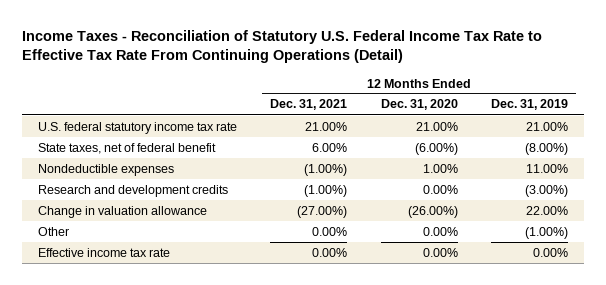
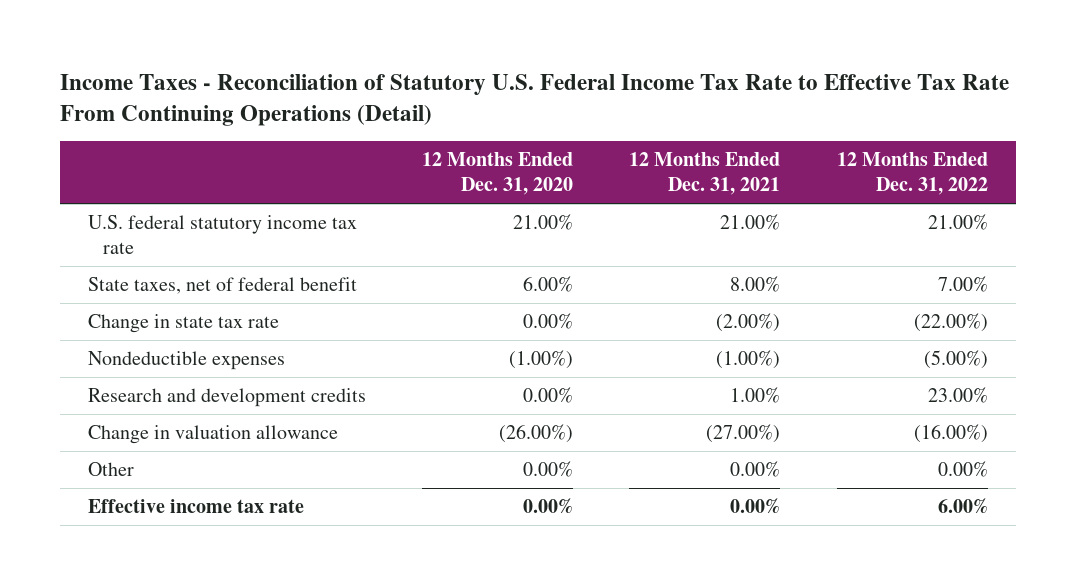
[490,99,568,111] Dec. 31, 2019 -> none
none -> [836,152,988,196] 12 Months Ended Dec. 31, 2022
[312,142,348,152] 6.00% -> [730,276,781,293] 8.00%
[414,142,458,155] (6.00%) -> [523,276,574,293] 6.00%
none -> [87,314,279,334] Change in state tax rate
[422,163,458,173] 1.00% -> [509,350,574,370] (1.00%)
[304,184,348,197] (1.00%) -> [730,387,781,404] 1.00%

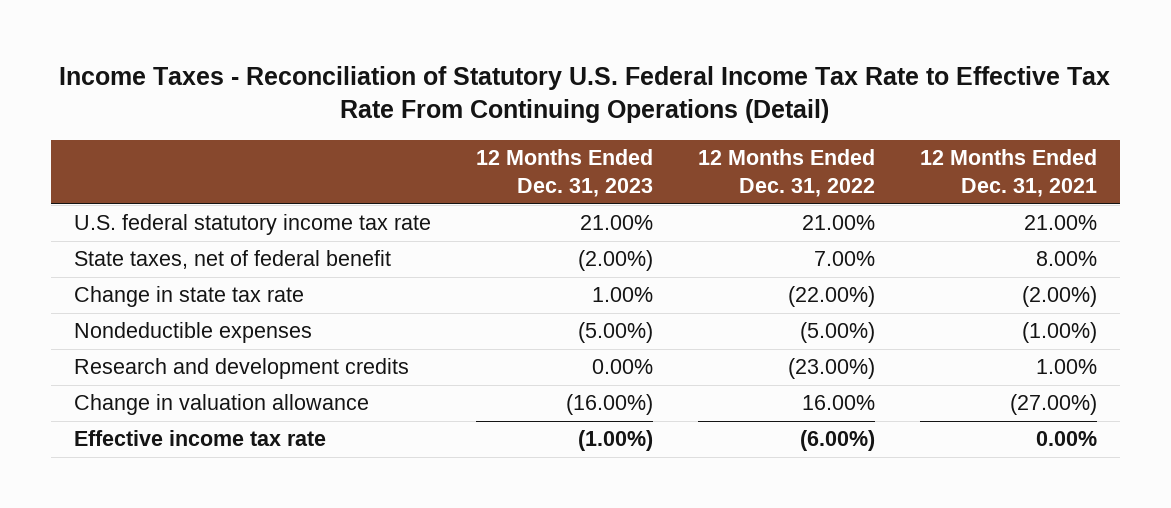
[422,152,574,196] 12 Months Ended Dec. 31, 2020 -> none
none -> [475,149,653,198] 12 Months Ended Dec. 31, 2023
[87,462,134,477] Other -> none
[927,387,988,404] 23.00% -> [787,358,875,380] (23.00%)
[913,424,988,444] (16.00%) -> [801,395,875,411] 16.00%
[937,498,988,515] 6.00% -> [799,430,875,452] (6.00%)

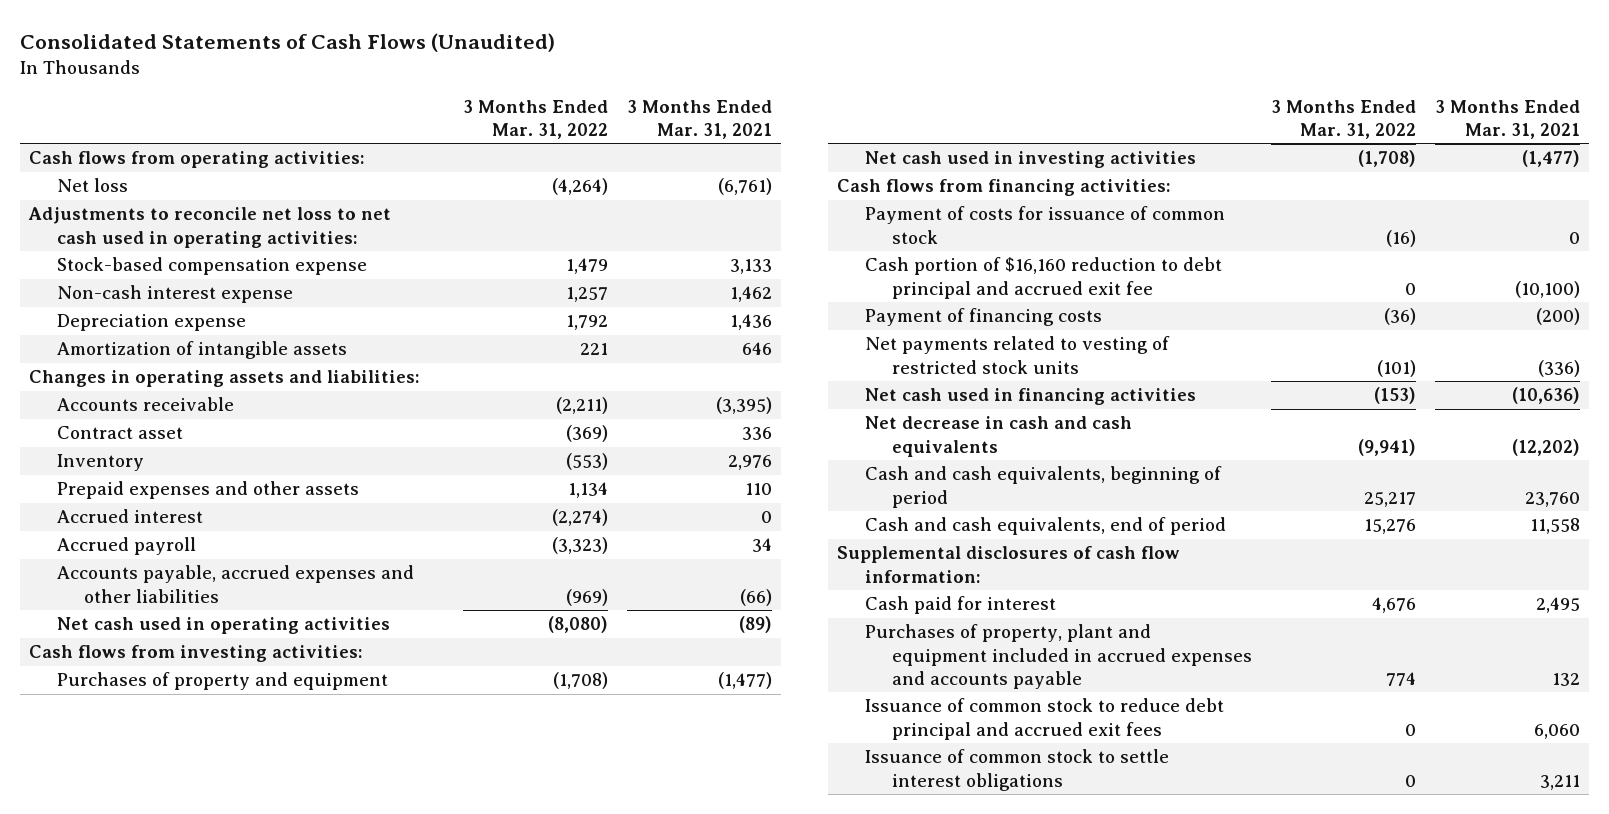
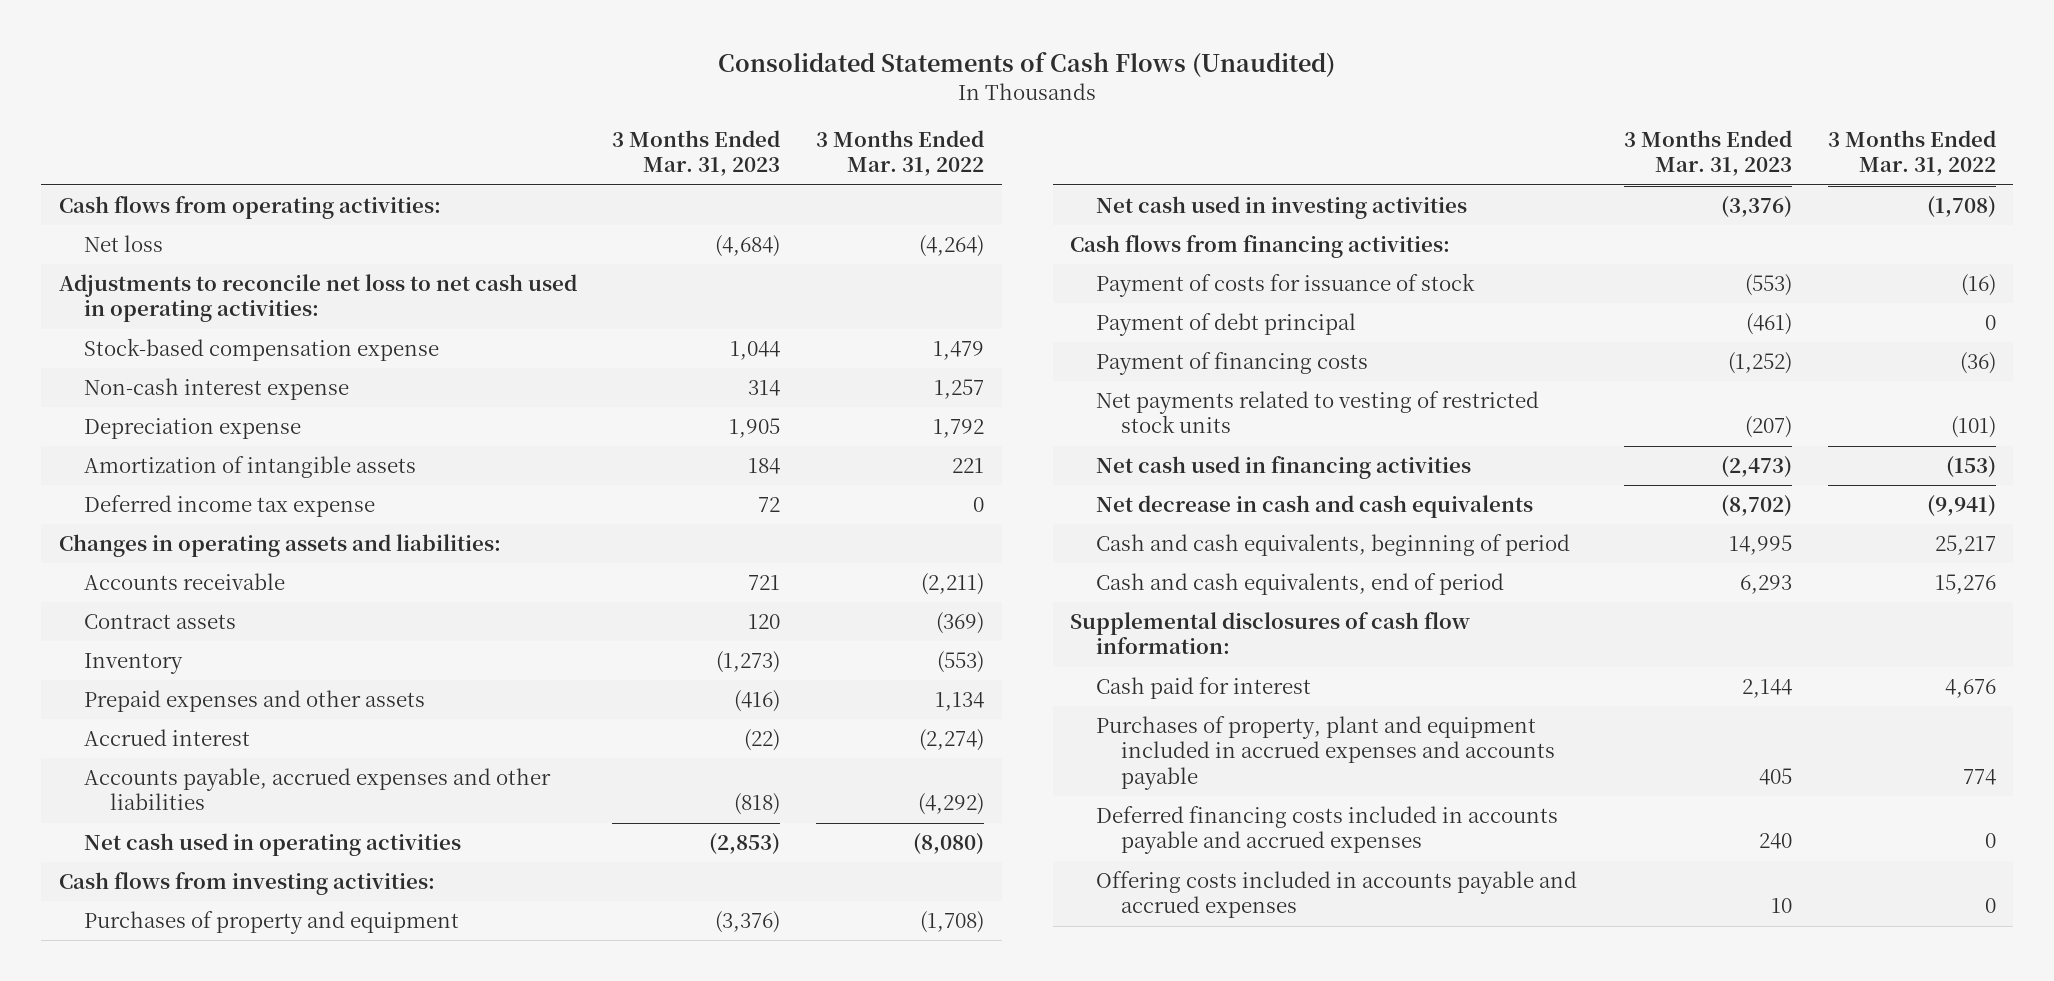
[626,99,772,139] 3 Months Ended Mar. 31, 2021 -> none
none -> [612,130,781,177] 3 Months Ended Mar. 31, 2023
none -> [84,495,376,518] Deferred income tax expense
[56,426,183,440] Contract asset -> [84,614,237,630] Contract assets
[56,537,196,556] Accrued payroll -> none
[566,588,609,606] (969) -> [917,793,984,816] (4,292)
[864,257,1222,299] Cash portion of $16,160 reduction to debt principal and accrued exit fee -> none
[864,206,1225,244] Payment of costs for issuance of common stock -> [1095,273,1475,298] Payment of costs for issuance of stock
none -> [1095,313,1356,337] Payment of debt principal
[864,698,1224,740] Issuance of common stock to reduce debt principal and accrued exit fees -> none
[864,749,1169,791] Issuance of common stock to settle interest obligations -> none
none -> [1095,806,1558,855] Deferred financing costs included in accounts payable and accrued expenses
none -> [1095,871,1577,919] Offering costs included in accounts payable and accrued expenses

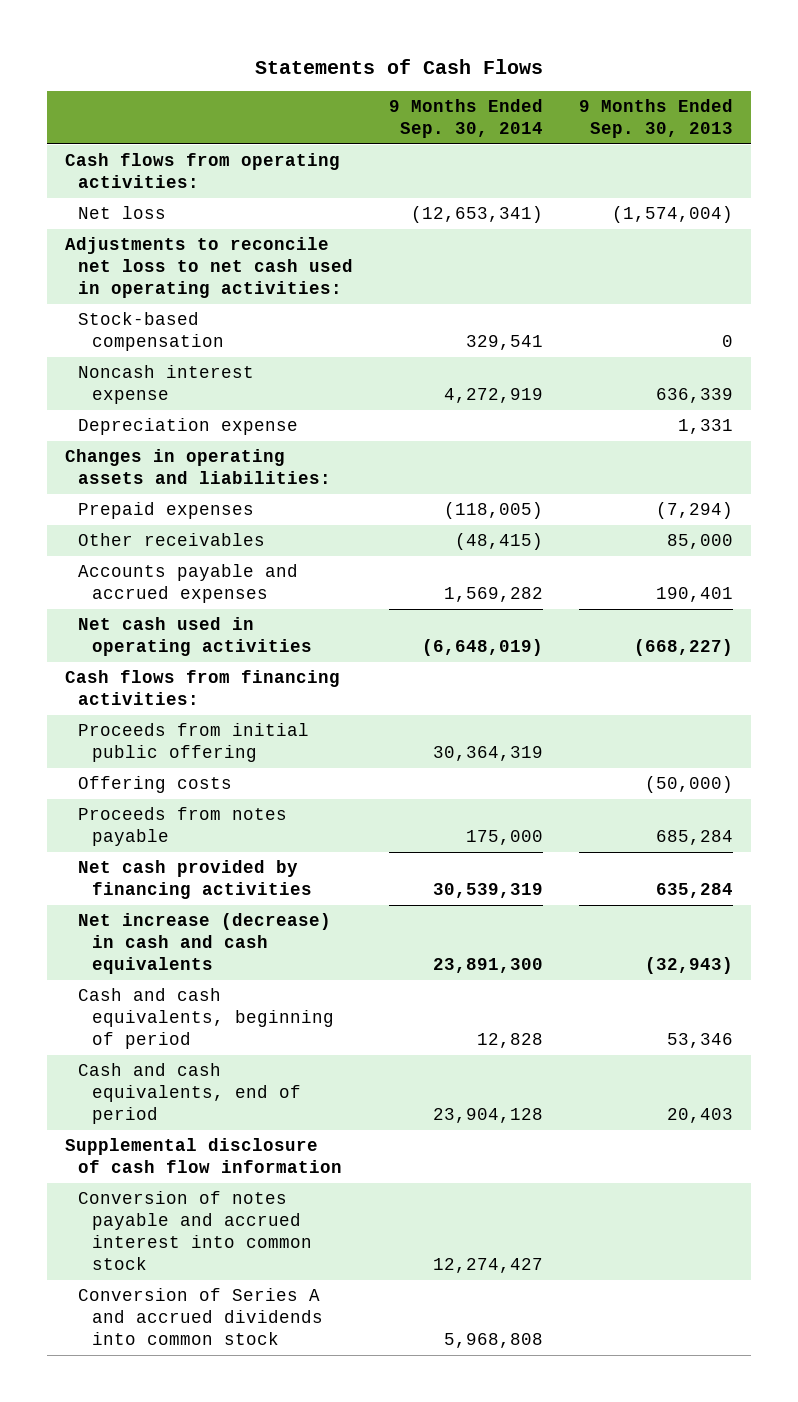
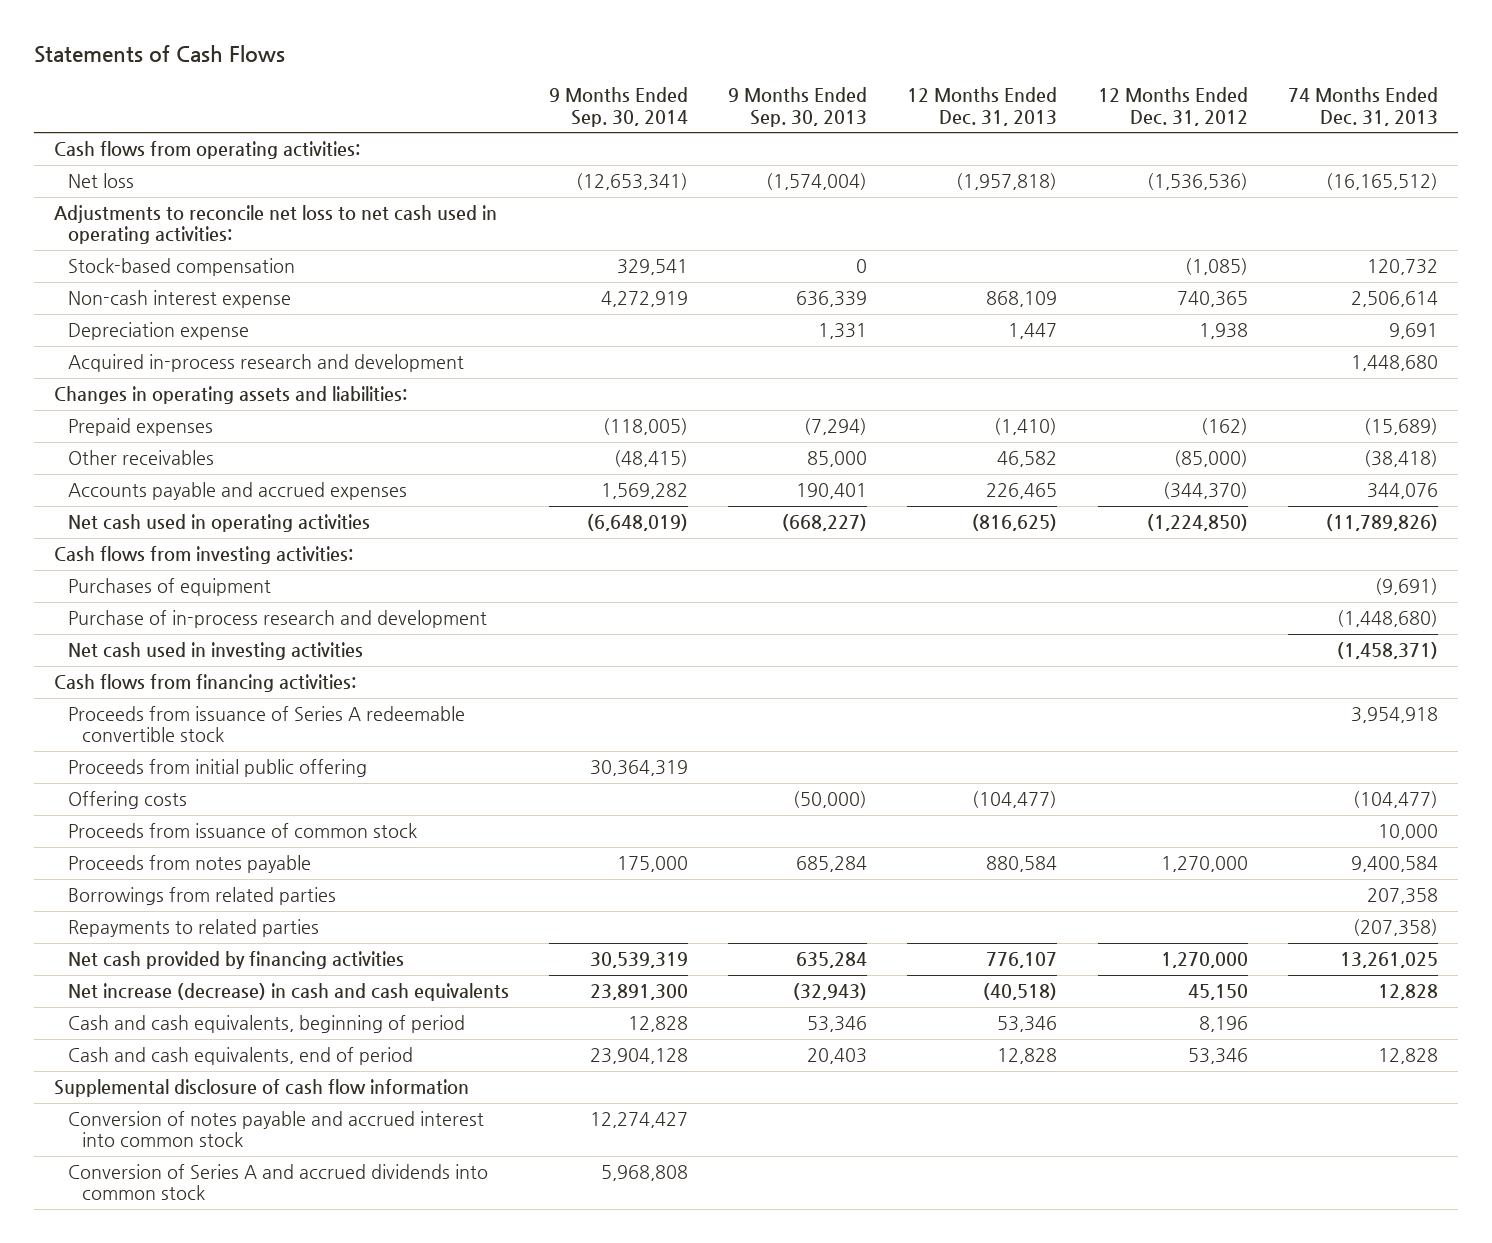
none -> [907,87,1058,126] 12 Months Ended Dec. 31, 2013
none -> [1097,87,1248,126] 12 Months Ended Dec. 31, 2012
none -> [1287,87,1438,126] 74 Months Ended Dec. 31, 2013
[78,365,255,405] Noncash interest expense -> [68,290,292,309] Non-cash interest expense
none -> [68,354,465,373] Acquired in-process research and development
none -> [54,546,354,565] Cash flows from investing activities:
none -> [68,578,272,597] Purchases of equipment
none -> [68,610,488,629] Purchase of in-process research and development
none -> [68,642,364,661] Net cash used in investing activities
none -> [68,706,466,743] Proceeds from issuance of Series A redeemable convertible stock
none -> [68,823,418,839] Proceeds from issuance of common stock
none -> [68,887,337,906] Borrowings from related parties
none -> [68,919,320,938] Repayments to related parties

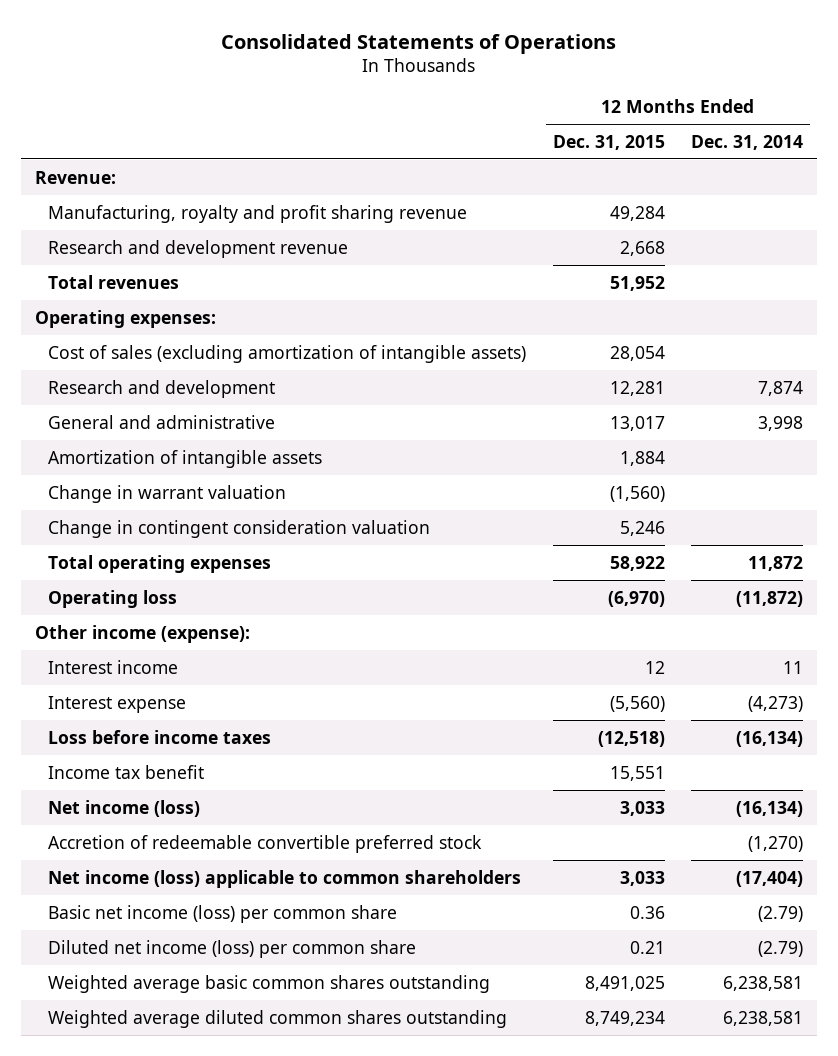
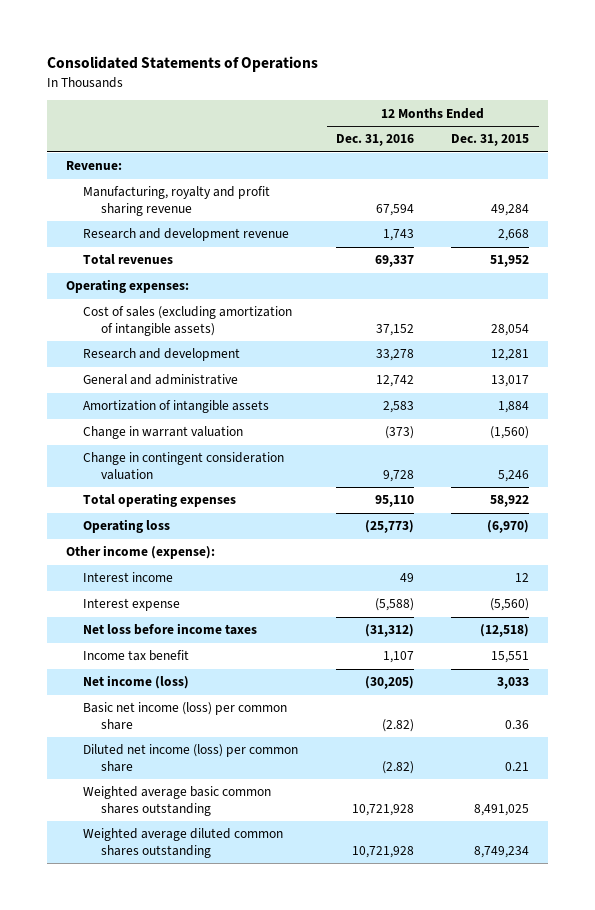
[691,134,804,150] Dec. 31, 2014 -> none
none -> [335,134,414,147] Dec. 31, 2016
[47,729,271,744] Loss before income taxes -> [83,623,258,636] Net loss before income taxes
[47,834,482,853] Accretion of redeemable convertible preferred stock -> none
[47,869,521,888] Net income (loss) applicable to common shareholders -> none

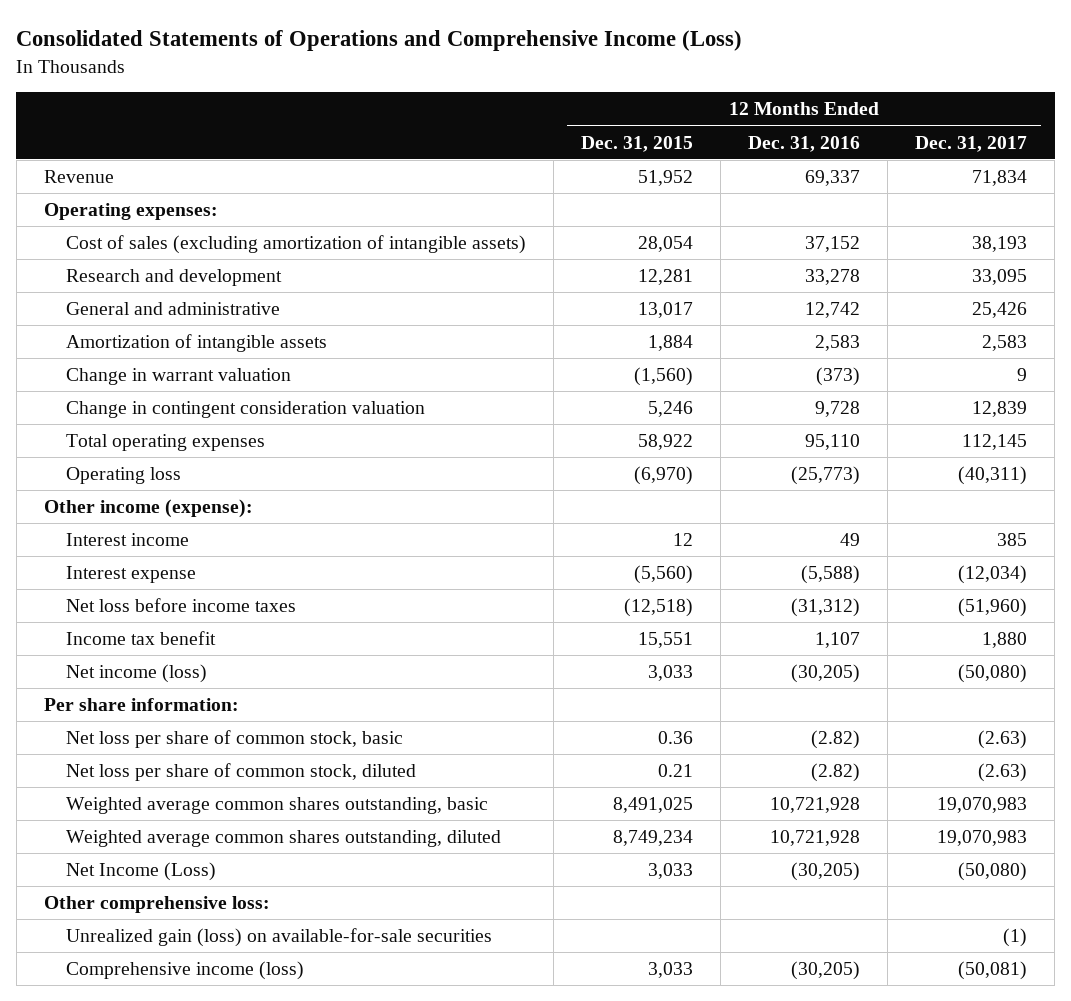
[46,56,318,73] Consolidated Statements of Operations -> [16,30,743,52] Consolidated Statements of Operations and Comprehensive Income (Loss)
none -> [915,135,1028,152] Dec. 31, 2017
[65,161,122,171] Revenue: -> none
[83,186,271,216] Manufacturing, royalty and profit sharing revenue -> none
[83,228,290,242] Research and development revenue -> none
[83,254,174,266] Total revenues -> [43,169,114,183] Revenue
none -> [43,697,239,711] Per share information:
[83,702,288,730] Basic net income (loss) per common share -> [65,729,403,748] Net loss per share of common stock, basic
[83,744,299,772] Diluted net income (loss) per common share -> [65,762,416,781] Net loss per share of common stock, diluted
[83,786,272,816] Weighted average basic common shares outstanding -> [65,796,488,814] Weighted average common shares outstanding, basic
[83,828,284,858] Weighted average diluted common shares outstanding -> [65,829,501,847] Weighted average common shares outstanding, diluted
none -> [65,861,216,881] Net Income (Loss)
none -> [43,895,270,913] Other comprehensive loss:
none -> [65,927,492,947] Unrealized gain (loss) on available-for-sale securities
none -> [65,960,304,980] Comprehensive income (loss)

